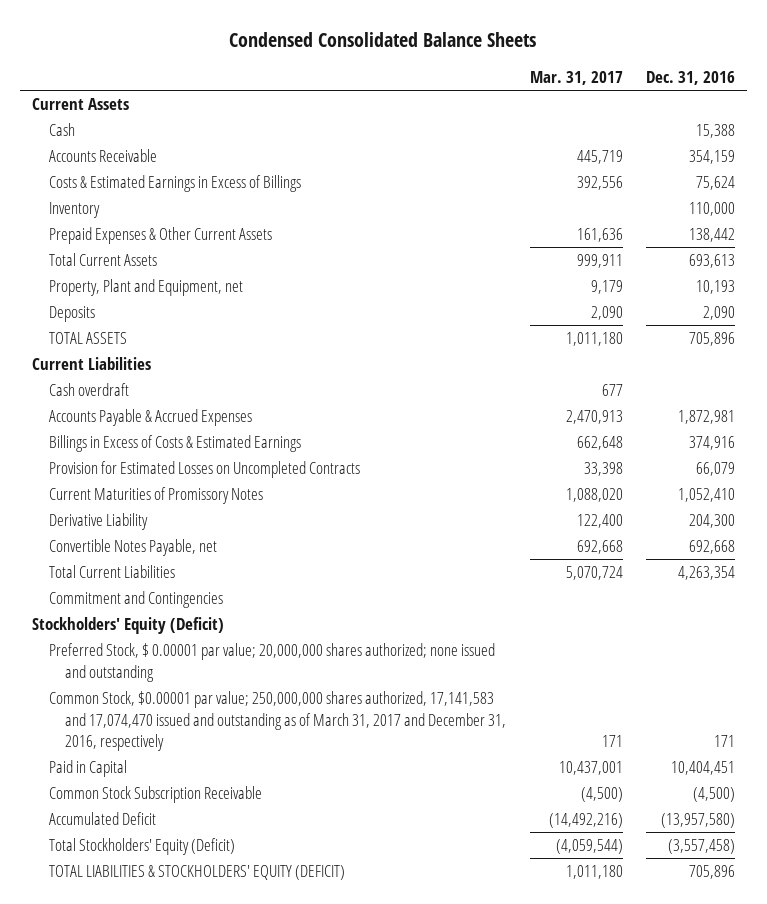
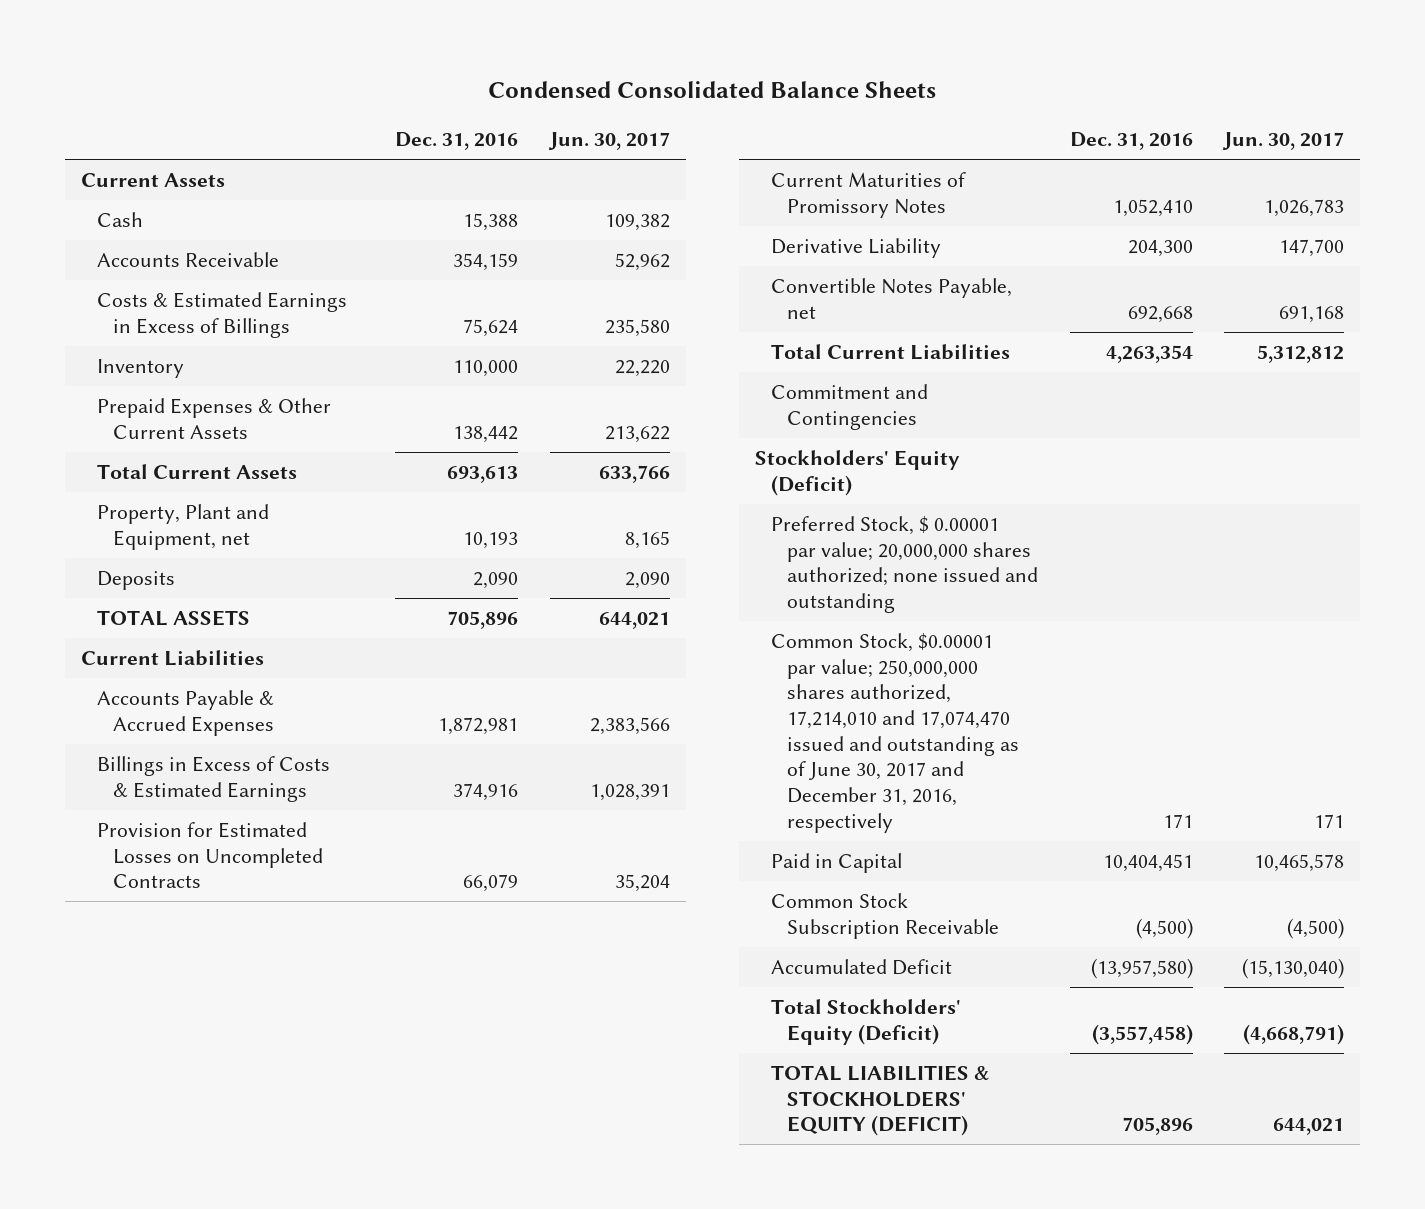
[529,71,623,86] Mar. 31, 2017 -> none
none -> [547,132,670,151] Jun. 30, 2017
[48,383,129,397] Cash overdraft -> none
[48,691,507,752] Common Stock, $0.00001 par value; 250,000,000 shares authorized, 17,141,583 and 17,074,470 issued and outstanding as of March 31, 2017 and December 31, 2016, respectively -> [770,632,1020,833] Common Stock, $0.00001 par value; 250,000,000 shares authorized, 17,214,010 and 17,074,470 issued and outstanding as of June 30, 2017 and December 31, 2016, respectively

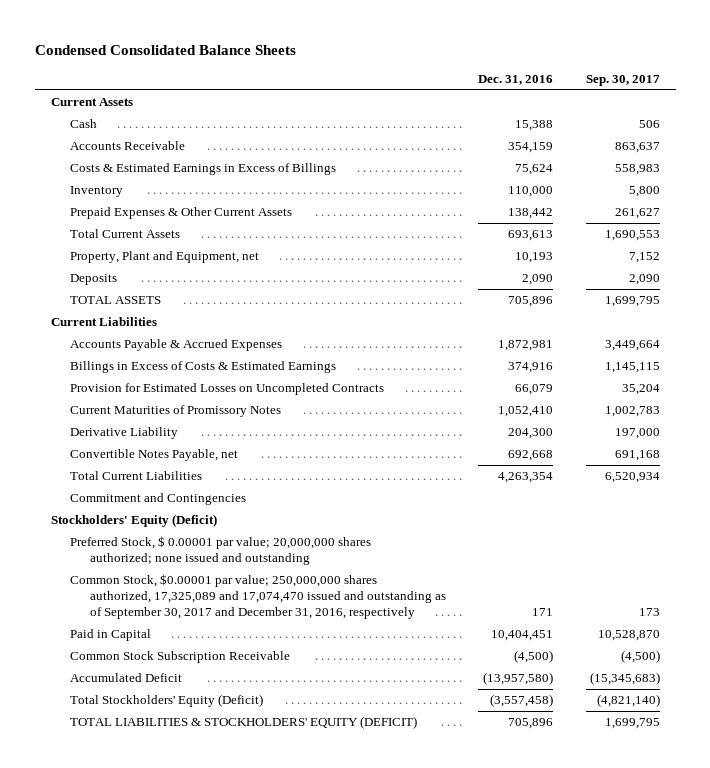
[547,132,670,151] Jun. 30, 2017 -> none
none -> [585,74,660,86] Sep. 30, 2017
[770,632,1020,833] Common Stock, $0.00001 par value; 250,000,000 shares authorized, 17,214,010 and 17,074,470 issued and outstanding as of June 30, 2017 and December 31, 2016, respectively -> [70,574,447,619] Common Stock, $0.00001 par value; 250,000,000 shares authorized, 17,325,089 and 17,074,470 issued and outstanding as of September 30, 2017 and December 31, 2016, respectively

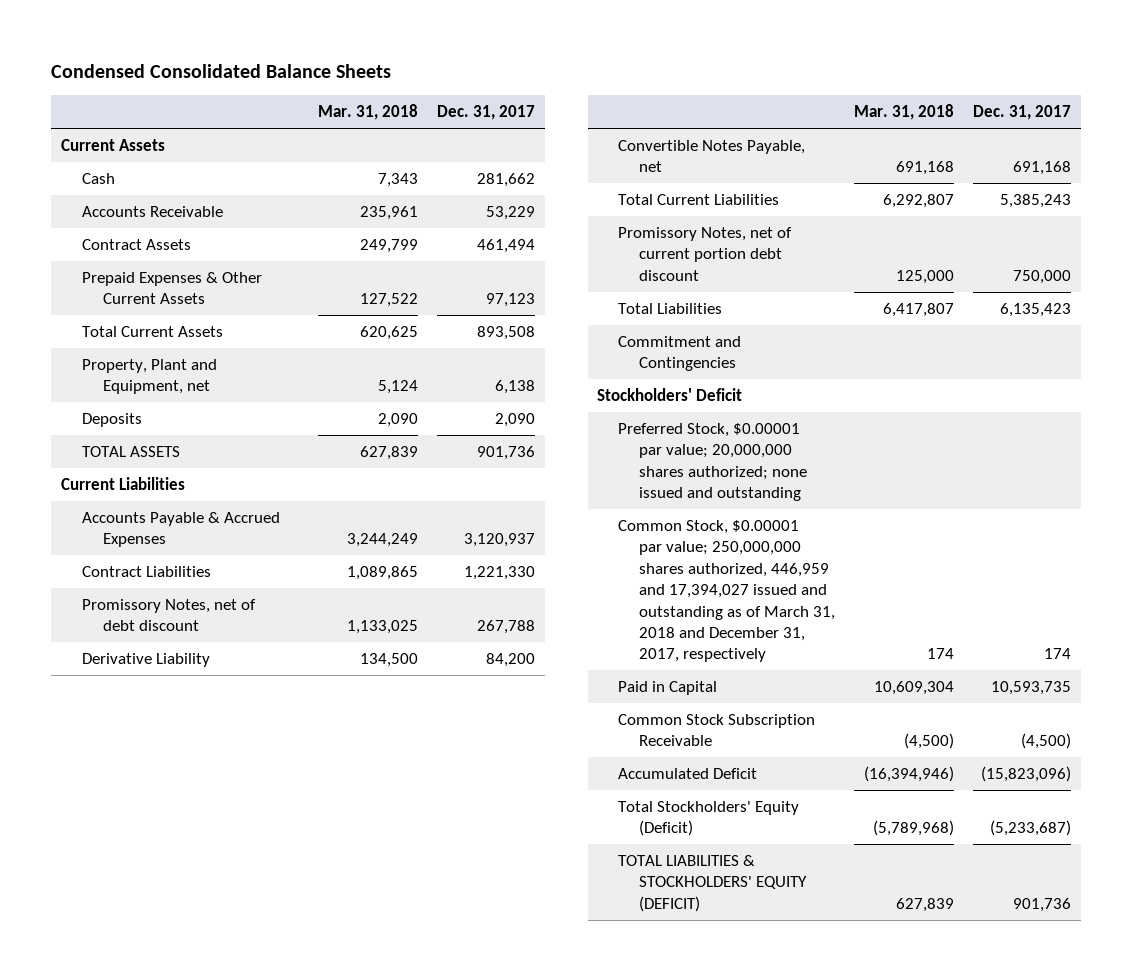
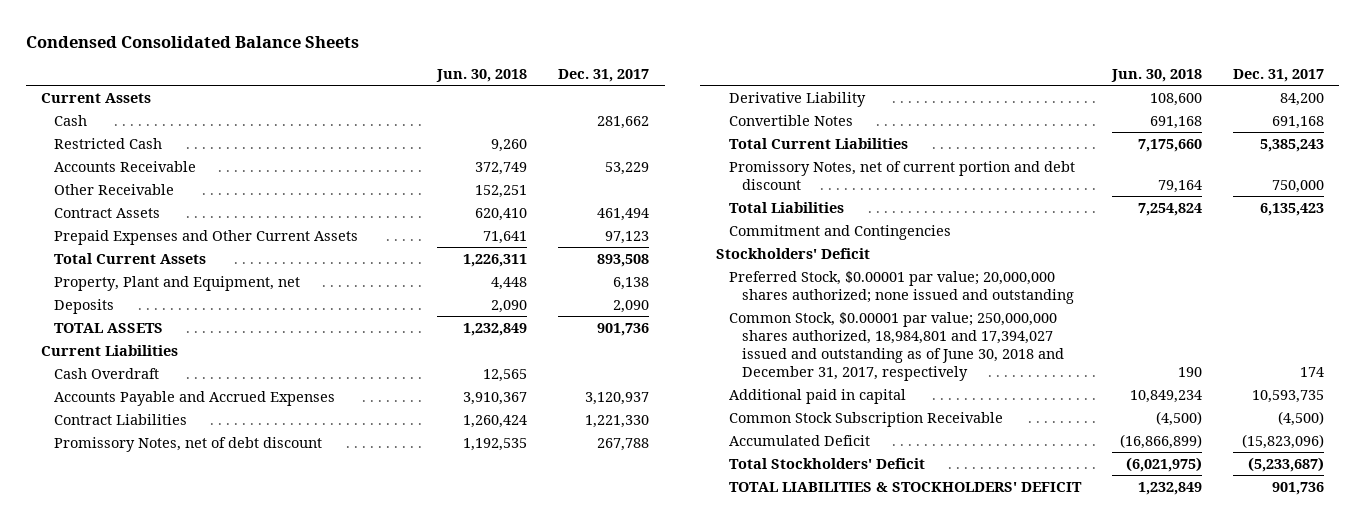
[318,104,419,121] Mar. 31, 2018 -> none
none -> [436,68,528,82] Jun. 30, 2018
none -> [54,137,163,149] Restricted Cash
none -> [54,183,175,195] Other Receivable
[82,272,263,305] Prepaid Expenses & Other Current Assets -> [54,229,359,245] Prepaid Expenses and Other Current Assets
none -> [54,367,160,379] Cash Overdraft
[82,512,281,548] Accounts Payable & Accrued Expenses -> [54,390,336,406] Accounts Payable and Accrued Expenses
[618,140,806,173] Convertible Notes Payable, net -> [728,114,853,126] Convertible Notes
[618,227,793,281] Promissory Notes, net of current portion debt discount -> [728,160,1075,190] Promissory Notes, net of current portion and debt discount
[618,520,836,663] Common Stock, $0.00001 par value; 250,000,000 shares authorized, 446,959 and 17,394,027 issued and outstanding as of March 31, 2018 and December 31, 2017, respectively -> [728,311,1064,381] Common Stock, $0.00001 par value; 250,000,000 shares authorized, 18,984,801 and 17,394,027 issued and outstanding as of June 30, 2018 and December 31, 2017, respectively
[618,681,718,696] Paid in Capital -> [728,388,906,404] Additional paid in capital
[618,801,800,837] Total Stockholders' Equity (Deficit) -> [728,457,925,469] Total Stockholders' Deficit
[618,855,808,912] TOTAL LIABILITIES & STOCKHOLDERS' EQUITY (DEFICIT) -> [728,481,1082,492] TOTAL LIABILITIES & STOCKHOLDERS' DEFICIT

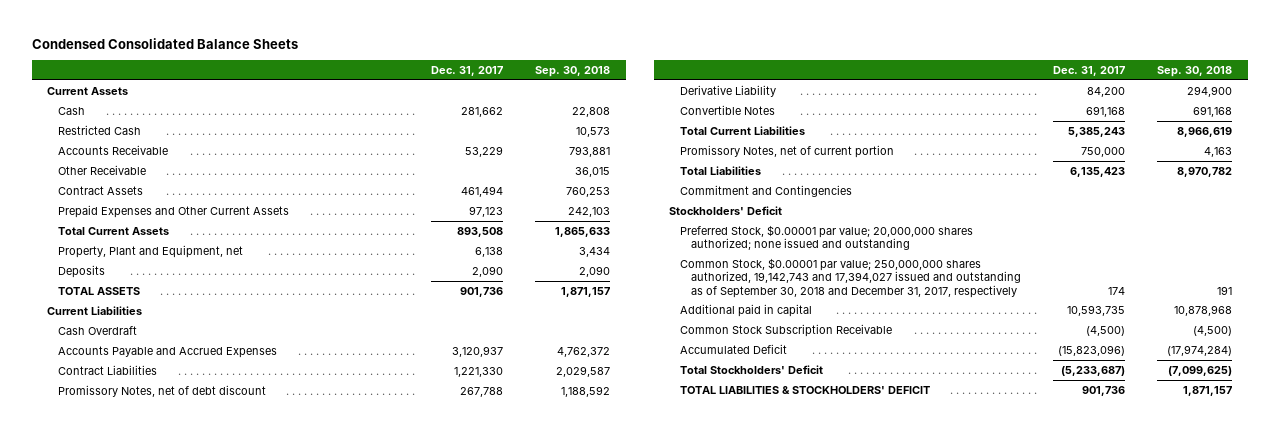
[436,68,528,82] Jun. 30, 2018 -> none
none -> [534,66,610,78] Sep. 30, 2018
[728,160,1075,190] Promissory Notes, net of current portion and debt discount -> [680,144,895,158] Promissory Notes, net of current portion
[728,311,1064,381] Common Stock, $0.00001 par value; 250,000,000 shares authorized, 18,984,801 and 17,394,027 issued and outstanding as of June 30, 2018 and December 31, 2017, respectively -> [680,257,1022,298] Common Stock, $0.00001 par value; 250,000,000 shares authorized, 19,142,743 and 17,394,027 issued and outstanding as of September 30, 2018 and December 31, 2017, respectively

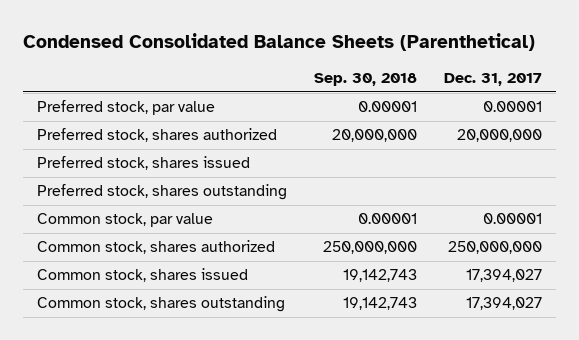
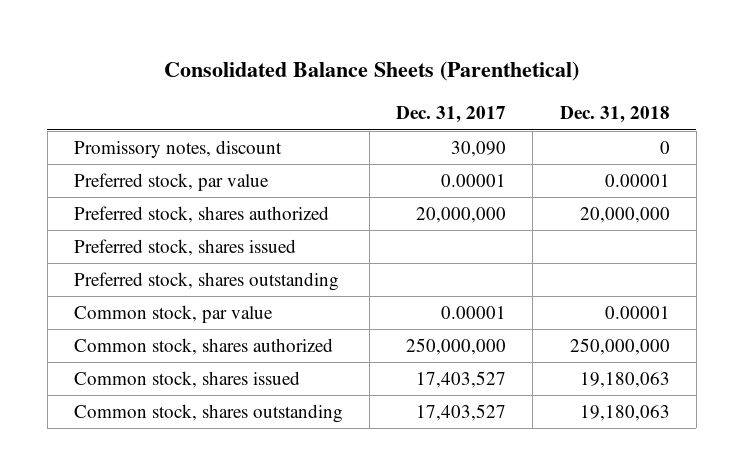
[23,33,536,52] Condensed Consolidated Balance Sheets (Parenthetical) -> [163,60,579,81] Consolidated Balance Sheets (Parenthetical)
[313,73,417,87] Sep. 30, 2018 -> none
none -> [559,106,670,124] Dec. 31, 2018
none -> [73,140,282,159] Promissory notes, discount
[466,269,543,283] 17,394,027 -> [416,371,507,389] 17,403,527
[466,297,543,311] 17,394,027 -> [416,404,507,422] 17,403,527

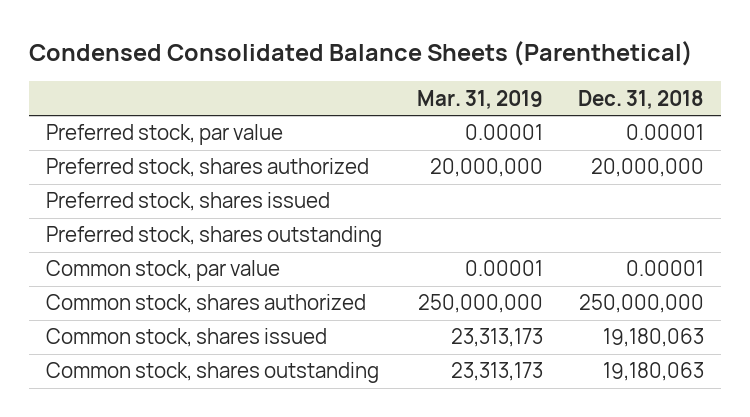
[163,60,579,81] Consolidated Balance Sheets (Parenthetical) -> [29,40,694,66] Condensed Consolidated Balance Sheets (Parenthetical)
[396,106,507,124] Dec. 31, 2017 -> none
none -> [417,89,544,109] Mar. 31, 2019
[73,140,282,159] Promissory notes, discount -> none

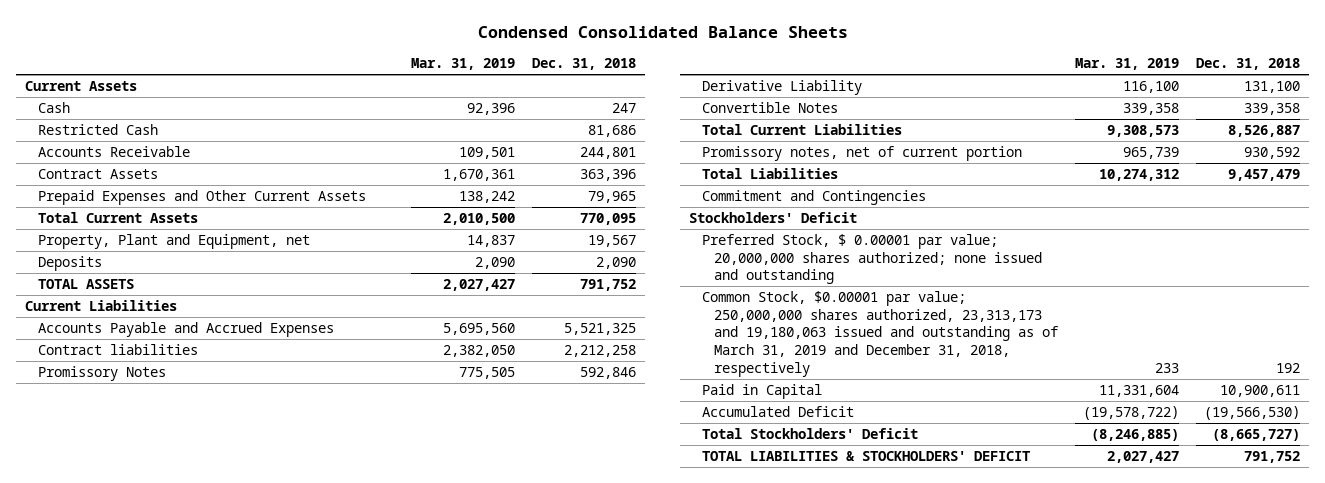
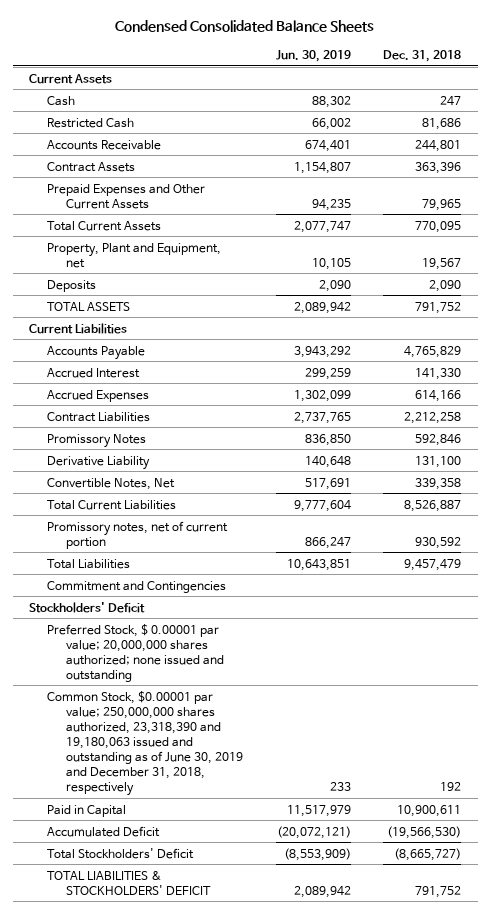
[411,58,516,71] Mar. 31, 2019 -> none
none -> [275,50,351,63] Jun. 30, 2019
[37,321,334,337] Accounts Payable and Accrued Expenses -> none
none -> [47,345,146,360] Accounts Payable
none -> [47,367,141,378] Accrued Interest
none -> [47,389,150,402] Accrued Expenses
[37,343,198,355] Contract liabilities -> [47,411,151,422] Contract Liabilities
[701,101,838,113] Convertible Notes -> [47,477,176,490] Convertible Notes, Net
[701,290,1059,378] Common Stock, $0.00001 par value; 250,000,000 shares authorized, 23,313,173 and 19,180,063 issued and outstanding as of March 31, 2019 and December 31, 2018, respectively -> [47,690,243,796] Common Stock, $0.00001 par value; 250,000,000 shares authorized, 23,318,390 and 19,180,063 issued and outstanding as of June 30, 2019 and December 31, 2018, respectively

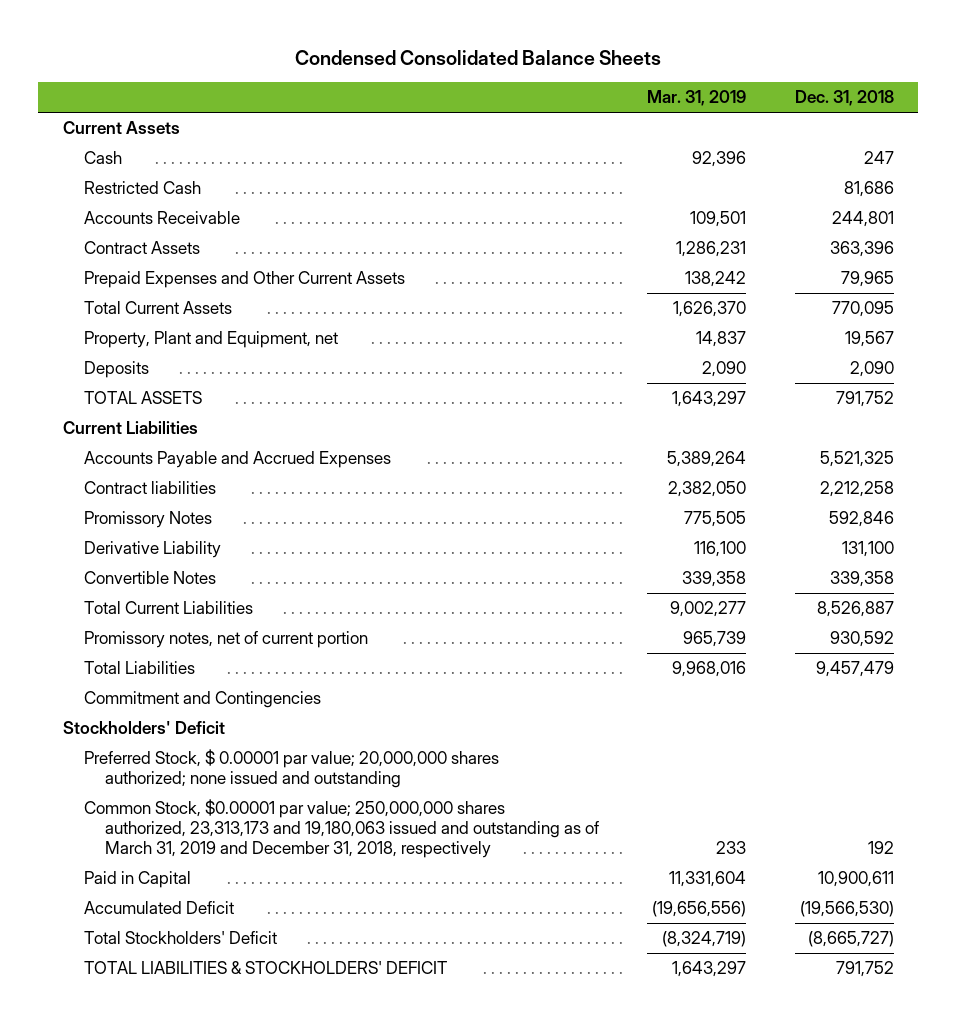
[275,50,351,63] Jun. 30, 2019 -> none
none -> [647,90,747,107] Mar. 31, 2019
[47,345,146,360] Accounts Payable -> none
[47,367,141,378] Accrued Interest -> none
[47,389,150,402] Accrued Expenses -> none
none -> [83,451,391,469] Accounts Payable and Accrued Expenses
[47,411,151,422] Contract Liabilities -> [83,481,216,495] Contract liabilities
[47,477,176,490] Convertible Notes, Net -> [83,571,216,585] Convertible Notes
[47,690,243,796] Common Stock, $0.00001 par value; 250,000,000 shares authorized, 23,318,390 and 19,180,063 issued and outstanding as of June 30, 2019 and December 31, 2018, respectively -> [83,799,599,859] Common Stock, $0.00001 par value; 250,000,000 shares authorized, 23,313,173 and 19,180,063 issued and outstanding as of March 31, 2019 and December 31, 2018, respectively

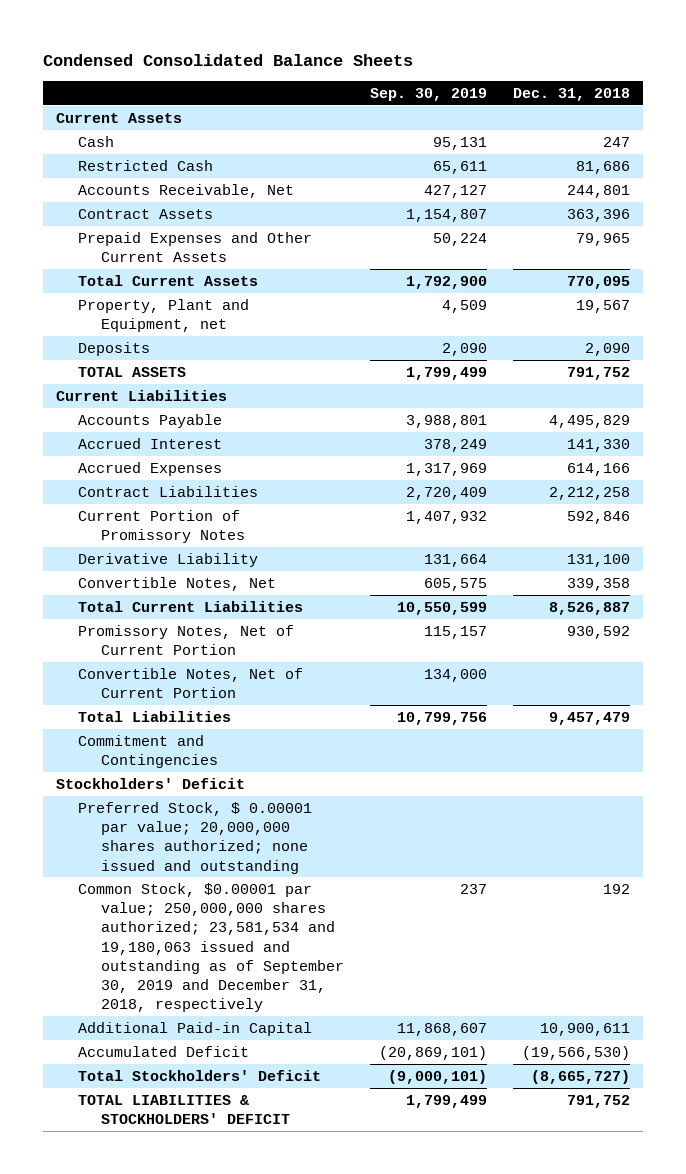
[647,90,747,107] Mar. 31, 2019 -> none
none -> [369,88,487,102] Sep. 30, 2019
[83,211,240,225] Accounts Receivable -> [78,183,295,198] Accounts Receivable, Net
[83,451,391,469] Accounts Payable and Accrued Expenses -> none
none -> [78,413,223,428] Accounts Payable
none -> [78,437,223,449] Accrued Interest
none -> [78,461,223,476] Accrued Expenses
[83,481,216,495] Contract liabilities -> [78,485,259,497] Contract Liabilities
[83,511,212,529] Promissory Notes -> [78,509,245,544] Current Portion of Promissory Notes
[83,571,216,585] Convertible Notes -> [78,576,277,591] Convertible Notes, Net
[83,631,368,649] Promissory notes, net of current portion -> [78,624,295,656] Promissory Notes, Net of Current Portion
none -> [78,667,304,699] Convertible Notes, Net of Current Portion
[83,799,599,859] Common Stock, $0.00001 par value; 250,000,000 shares authorized, 23,313,173 and 19,180,063 issued and outstanding as of March 31, 2019 and December 31, 2018, respectively -> [78,882,344,1013] Common Stock, $0.00001 par value; 250,000,000 shares authorized; 23,581,534 and 19,180,063 issued and outstanding as of September 30, 2019 and December 31, 2018, respectively
[83,871,191,889] Paid in Capital -> [78,1021,313,1036] Additional Paid-in Capital

